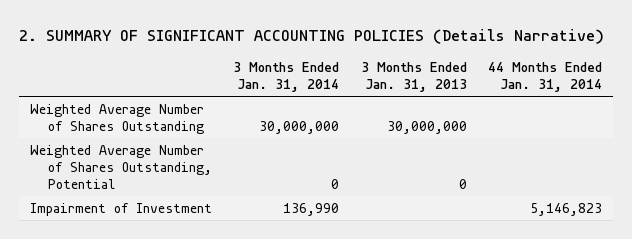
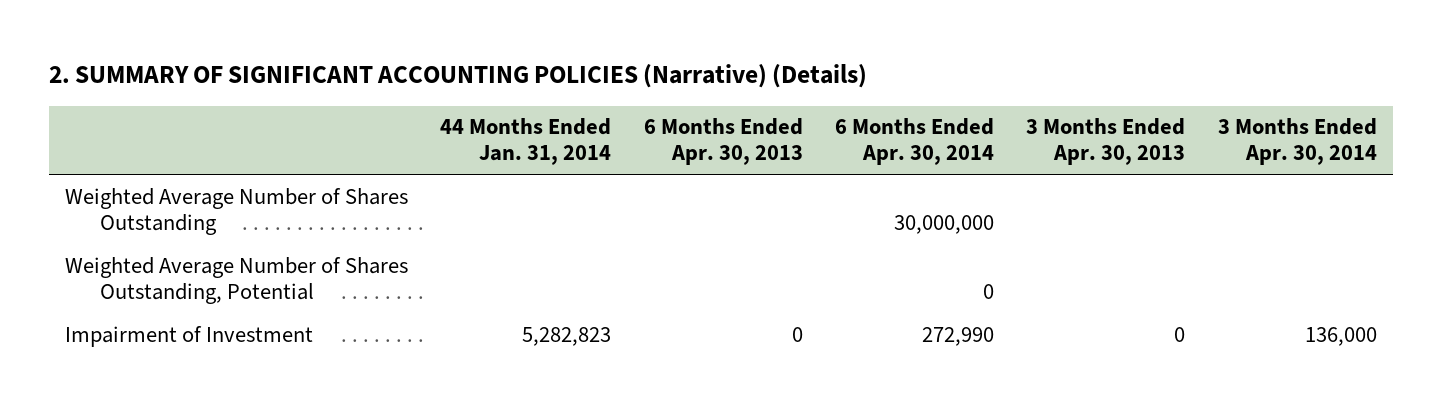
[19,29,605,45] 2. SUMMARY OF SIGNIFICANT ACCOUNTING POLICIES (Details Narrative) -> [48,64,867,89] 2. SUMMARY OF SIGNIFICANT ACCOUNTING POLICIES (Narrative) (Details)
[233,62,340,92] 3 Months Ended Jan. 31, 2014 -> none
[360,62,467,92] 3 Months Ended Jan. 31, 2013 -> none
none -> [643,118,803,166] 6 Months Ended Apr. 30, 2013
none -> [834,118,994,166] 6 Months Ended Apr. 30, 2014
none -> [1026,118,1186,166] 3 Months Ended Apr. 30, 2013
none -> [1217,118,1377,166] 3 Months Ended Apr. 30, 2014
[530,203,603,217] 5,146,823 -> [522,326,612,346] 5,282,823

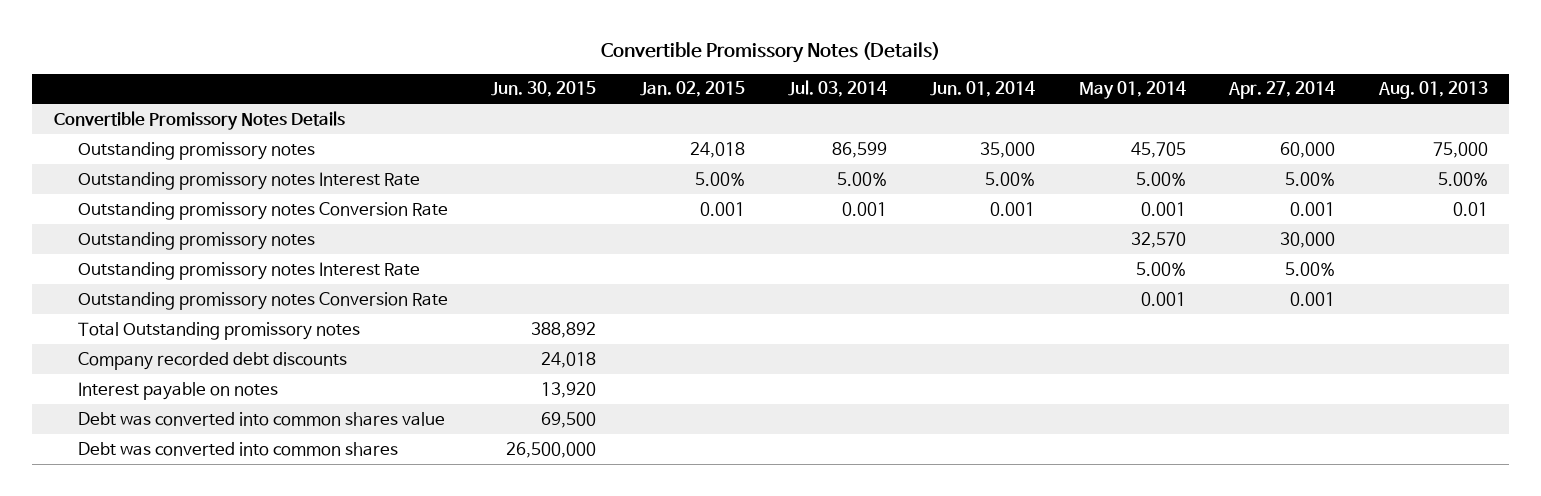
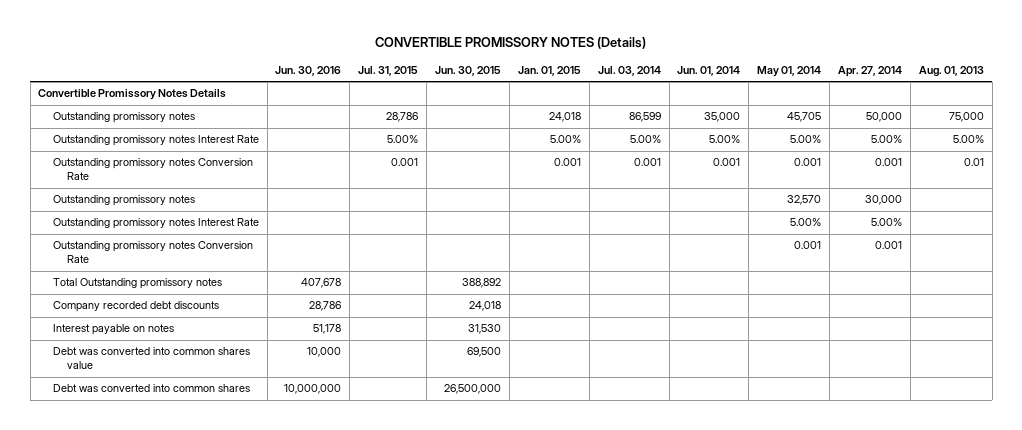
[600,42,940,64] Convertible Promissory Notes (Details) -> [375,37,647,50] CONVERTIBLE PROMISSORY NOTES (Details)
[639,81,745,98] Jan. 02, 2015 -> none
none -> [275,66,342,77] Jun. 30, 2016
none -> [358,66,419,77] Jul. 31, 2015
none -> [517,66,581,77] Jan. 01, 2015
[1280,141,1336,158] 60,000 -> [866,112,903,123] 50,000
[541,381,597,398] 13,920 -> [468,324,502,335] 31,530

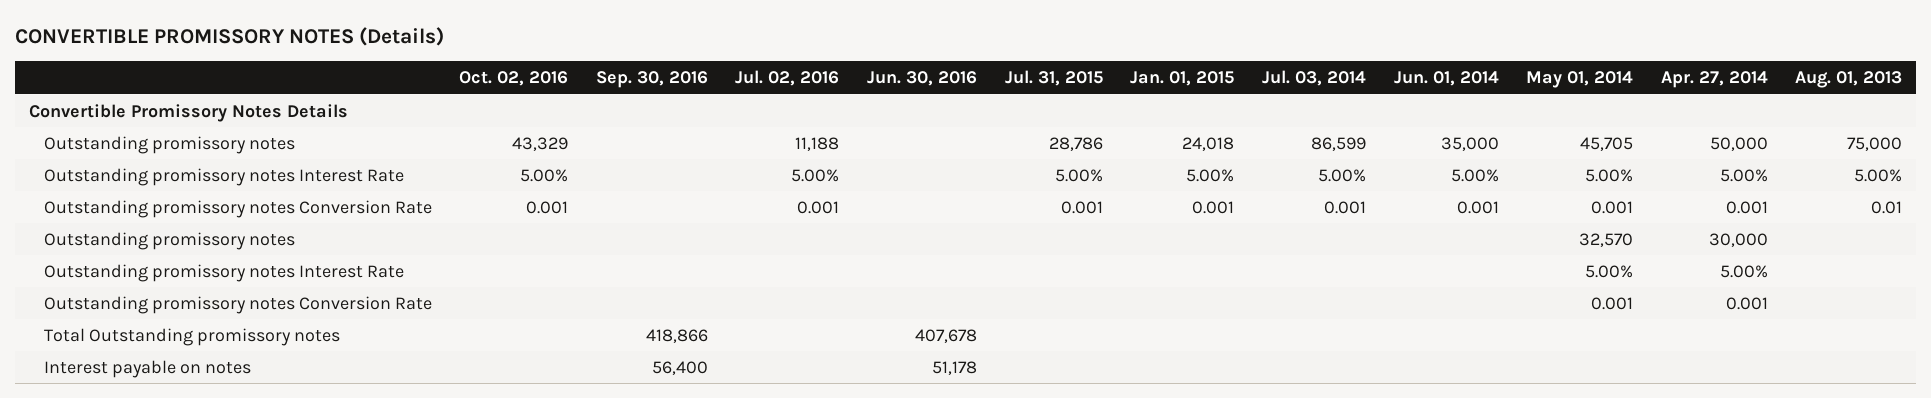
[435,66,502,77] Jun. 30, 2015 -> none
none -> [459,70,569,86] Oct. 02, 2016
none -> [595,70,708,88] Sep. 30, 2016
none -> [735,69,840,86] Jul. 02, 2016
[52,301,219,313] Company recorded debt discounts -> none
[52,347,250,370] Debt was converted into common shares value -> none
[52,384,250,393] Debt was converted into common shares -> none

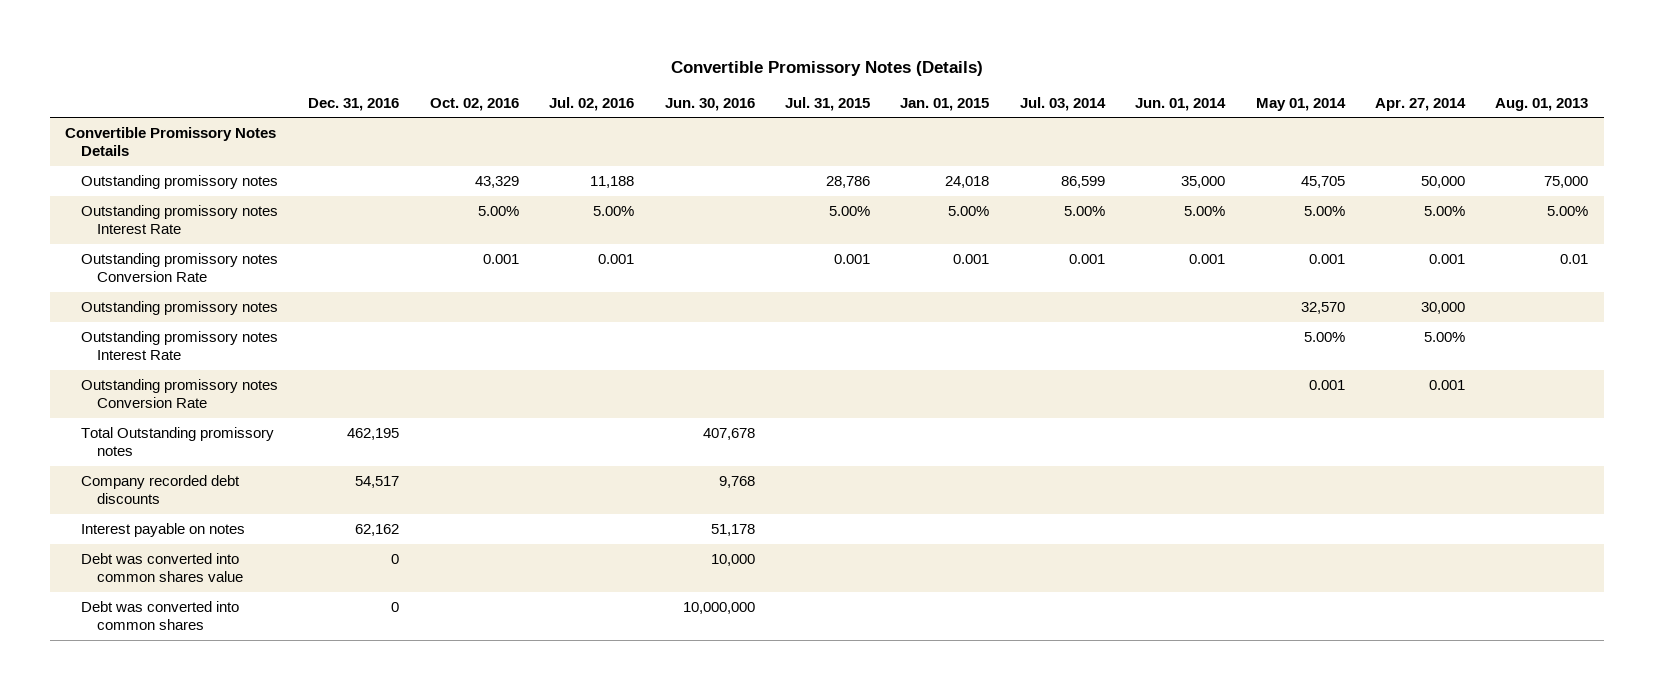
[14,26,444,46] CONVERTIBLE PROMISSORY NOTES (Details) -> [670,60,983,76] Convertible Promissory Notes (Details)
[595,70,708,88] Sep. 30, 2016 -> none
none -> [308,97,400,111] Dec. 31, 2016
none -> [80,474,240,505] Company recorded debt discounts
none -> [80,552,243,583] Debt was converted into common shares value
none -> [80,600,239,631] Debt was converted into common shares

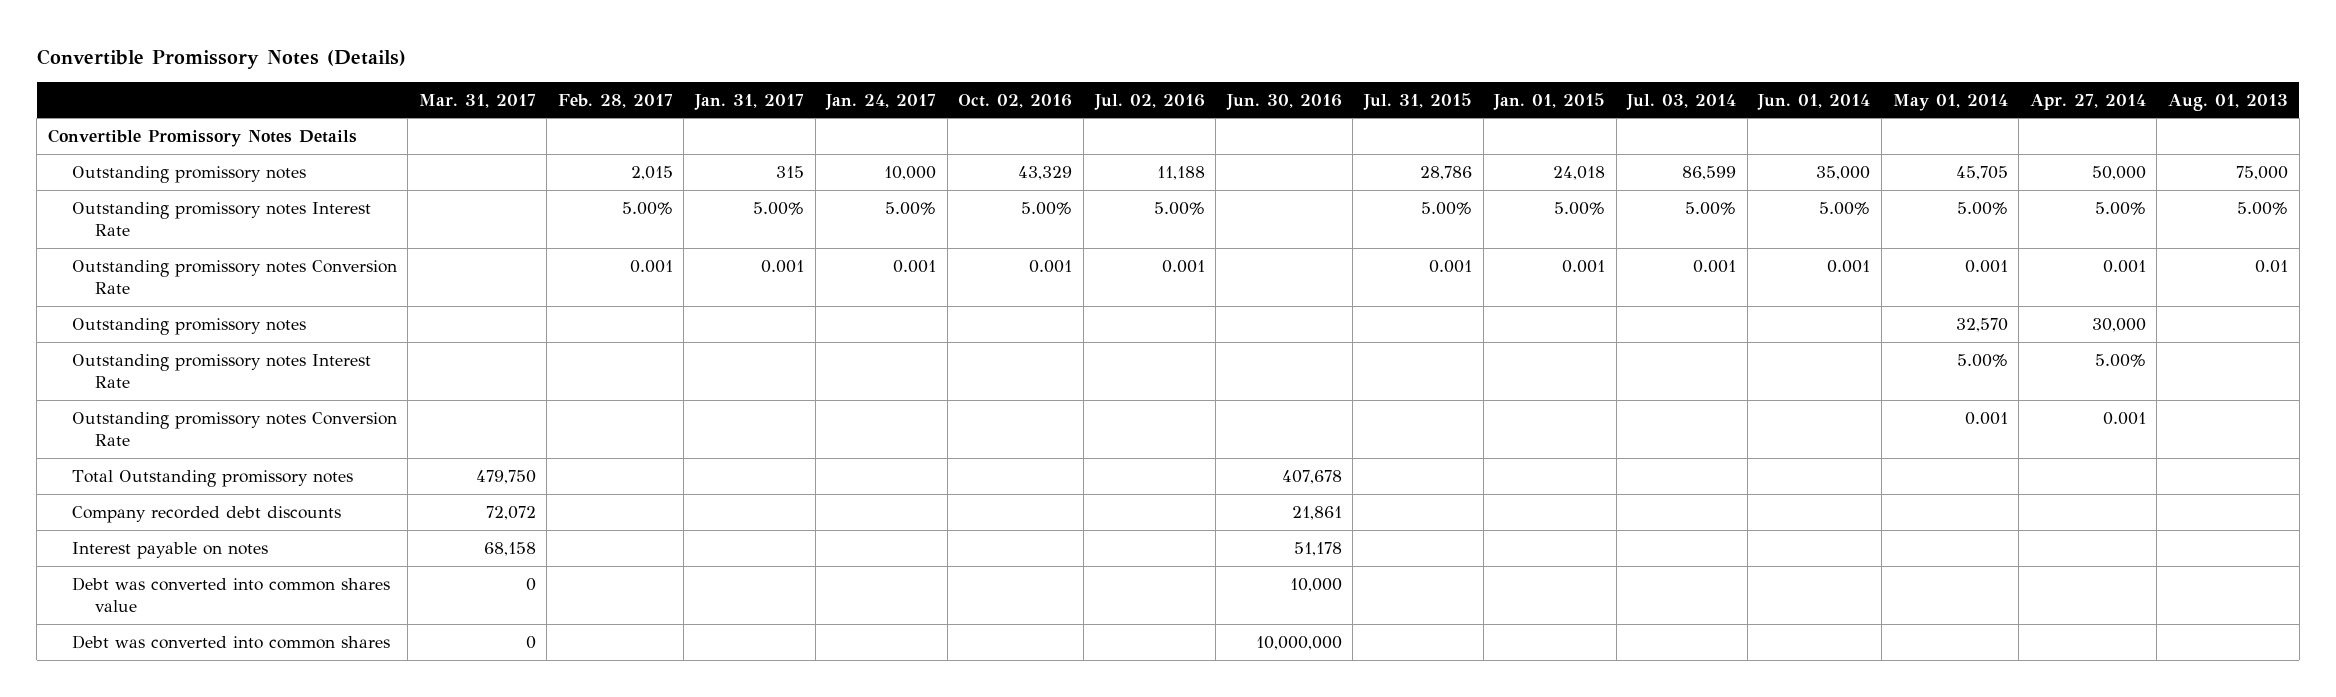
[308,97,400,111] Dec. 31, 2016 -> none
none -> [418,93,536,108] Mar. 31, 2017
none -> [557,93,673,108] Feb. 28, 2017
none -> [694,93,805,110] Jan. 31, 2017
none -> [825,93,937,110] Jan. 24, 2017
[718,475,755,488] 9,768 -> [1291,505,1342,520] 21,861

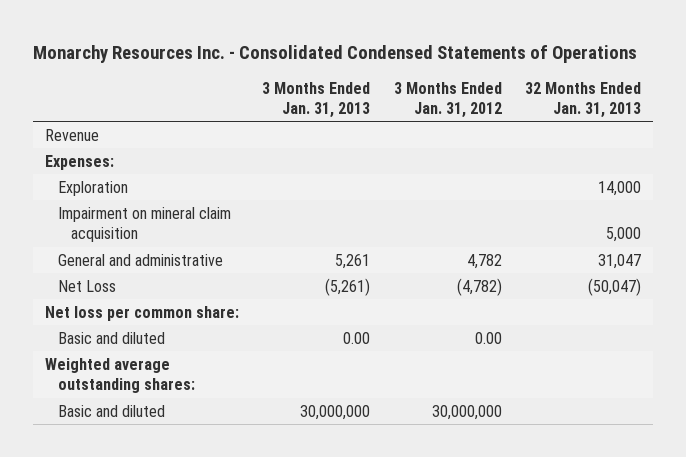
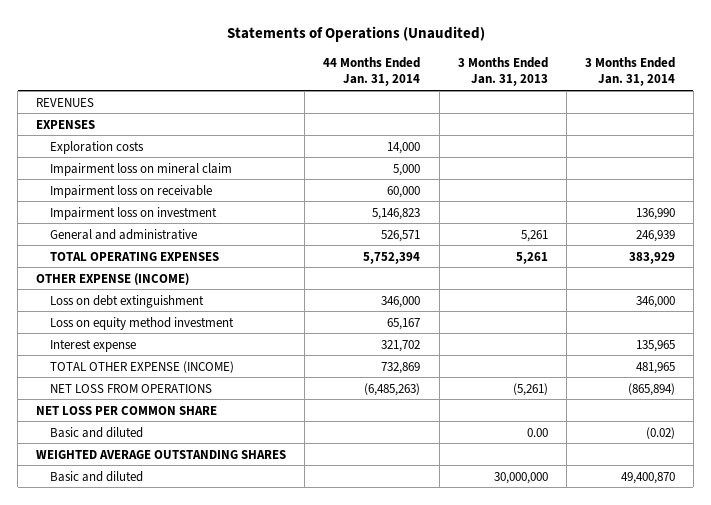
[33,44,638,63] Monarchy Resources Inc. - Consolidated Condensed Statements of Operations -> [226,26,485,43] Statements of Operations (Unaudited)
[393,81,502,119] 3 Months Ended Jan. 31, 2012 -> none
[525,81,642,119] 32 Months Ended Jan. 31, 2013 -> none
none -> [323,56,421,87] 44 Months Ended Jan. 31, 2014
none -> [584,56,675,87] 3 Months Ended Jan. 31, 2014
[45,128,100,141] Revenue -> [36,97,95,107] REVENUES
[45,154,115,170] Expenses: -> [36,119,96,129] EXPENSES
[57,180,128,196] Exploration -> [50,140,145,154] Exploration costs
[57,206,231,243] Impairment on mineral claim acquisition -> [50,162,233,176] Impairment loss on mineral claim
none -> [50,184,213,198] Impairment loss on receivable
none -> [50,206,218,220] Impairment loss on investment
none -> [50,251,220,261] TOTAL OPERATING EXPENSES
none -> [36,272,190,285] OTHER EXPENSE (INCOME)
none -> [50,294,205,308] Loss on debt extinguishment
none -> [50,316,235,330] Loss on equity method investment
none -> [50,338,137,352] Interest expense
none -> [50,360,235,373] TOTAL OTHER EXPENSE (INCOME)
[57,279,116,292] Net Loss -> [50,383,213,393] NET LOSS FROM OPERATIONS
[45,305,240,321] Net loss per common share: -> [36,405,218,415] NET LOSS PER COMMON SHARE
[45,357,195,394] Weighted average outstanding shares: -> [36,449,287,459] WEIGHTED AVERAGE OUTSTANDING SHARES

